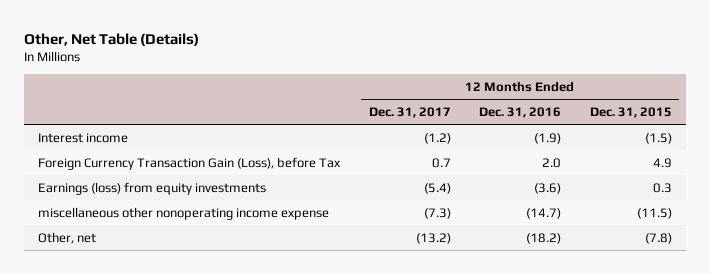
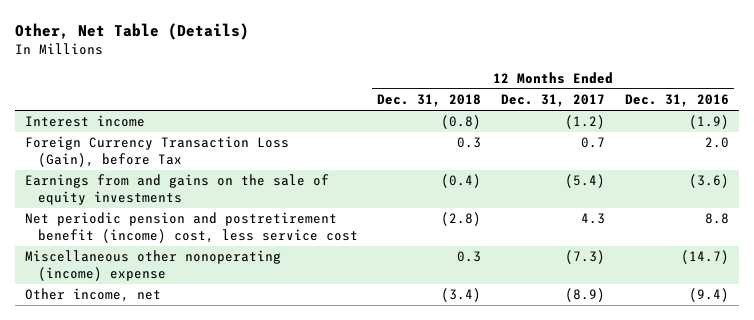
[590,106,673,118] Dec. 31, 2015 -> none
none -> [377,94,482,108] Dec. 31, 2018
[37,156,341,170] Foreign Currency Transaction Gain (Loss), before Tax -> [24,136,289,168] Foreign Currency Transaction Loss (Gain), before Tax
[37,181,266,195] Earnings (loss) from equity investments -> [24,174,329,206] Earnings from and gains on the sale of equity investments
none -> [24,212,358,244] Net periodic pension and postretirement benefit (income) cost, less service cost
[37,206,329,220] miscellaneous other nonoperating income expense -> [24,250,281,282] Miscellaneous other nonoperating (income) expense
[37,231,96,244] Other, net -> [24,288,161,303] Other income, net
[415,232,451,244] (13.2) -> [565,288,606,303] (8.9)
[526,232,562,244] (18.2) -> [689,288,730,303] (9.4)

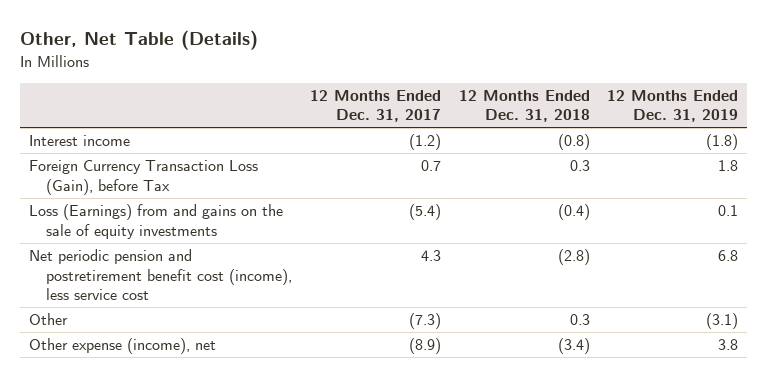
[625,94,730,108] Dec. 31, 2016 -> none
none -> [607,89,739,123] 12 Months Ended Dec. 31, 2019
[24,174,329,206] Earnings from and gains on the sale of equity investments -> [29,204,284,239] Loss (Earnings) from and gains on the sale of equity investments
[24,212,358,244] Net periodic pension and postretirement benefit (income) cost, less service cost -> [29,249,293,300] Net periodic pension and postretirement benefit cost (income), less service cost
[24,250,281,282] Miscellaneous other nonoperating (income) expense -> [29,313,69,326] Other
[24,288,161,303] Other income, net -> [29,338,217,355] Other expense (income), net

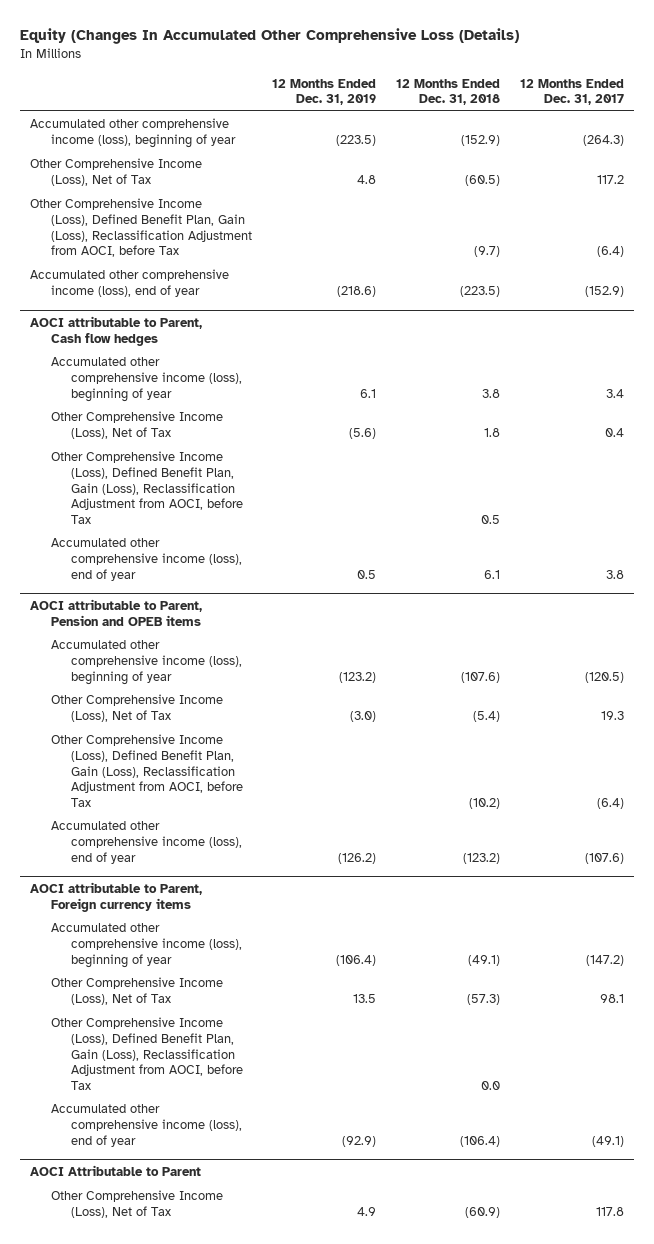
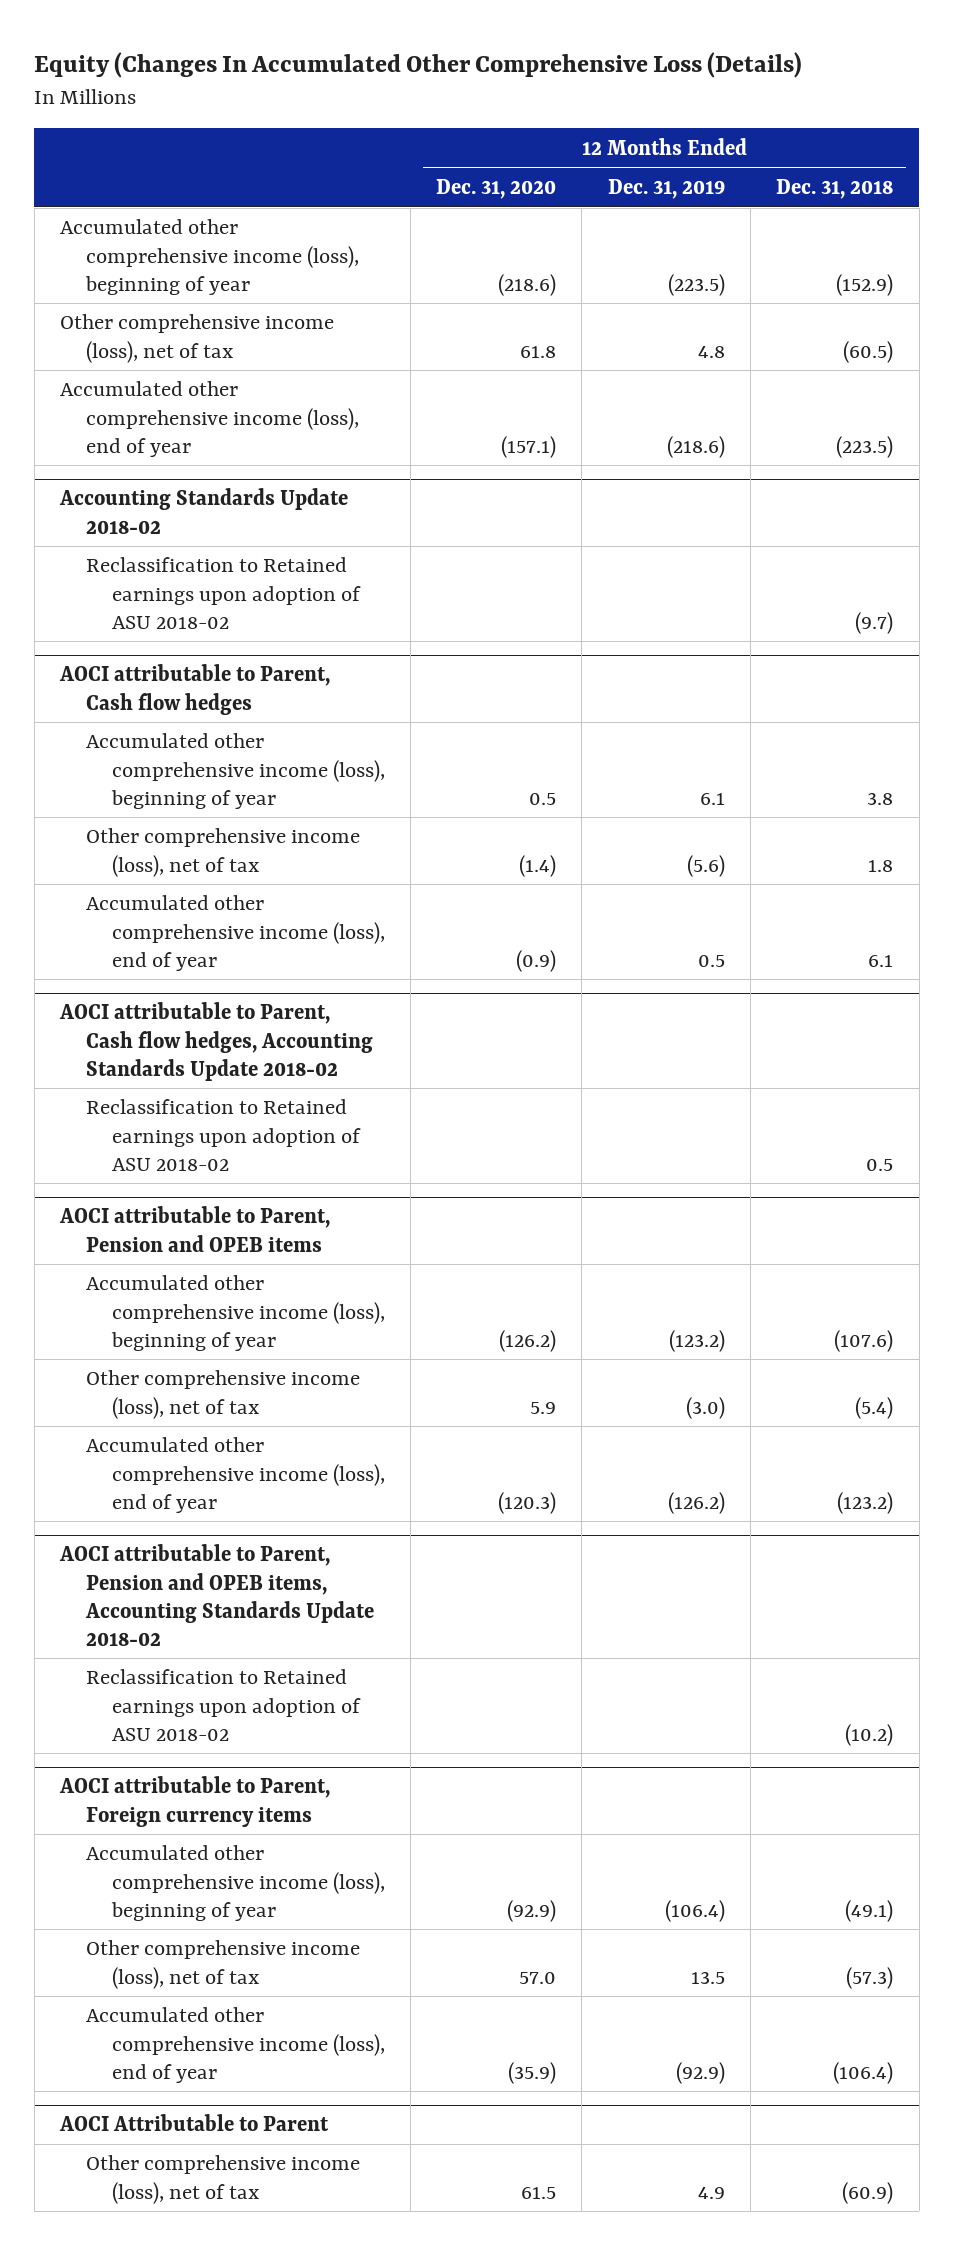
[520,78,625,106] 12 Months Ended Dec. 31, 2017 -> none
none -> [436,179,557,200] Dec. 31, 2020
[30,198,252,258] Other Comprehensive Income (Loss), Defined Benefit Plan, Gain (Loss), Reclassification Adjustment from AOCI, before Tax -> none
[30,158,203,186] Other Comprehensive Income (Loss), Net of Tax -> [59,314,334,363] Other comprehensive income (loss), net of tax
none -> [58,488,348,534] Accounting Standards Update 2018-02
none -> [85,557,361,629] Reclassification to Retained earnings upon adoption of ASU 2018-02
[50,451,243,524] Other Comprehensive Income (Loss), Defined Benefit Plan, Gain (Loss), Reclassification Adjustment from AOCI, before Tax -> none
[50,411,223,439] Other Comprehensive Income (Loss), Net of Tax -> [85,828,360,877] Other comprehensive income (loss), net of tax
none -> [58,1002,373,1081] AOCI attributable to Parent, Cash flow hedges, Accounting Standards Update 2018-02
none -> [85,1099,361,1171] Reclassification to Retained earnings upon adoption of ASU 2018-02
[50,734,243,807] Other Comprehensive Income (Loss), Defined Benefit Plan, Gain (Loss), Reclassification Adjustment from AOCI, before Tax -> none
[50,694,223,722] Other Comprehensive Income (Loss), Net of Tax -> [85,1370,360,1419] Other comprehensive income (loss), net of tax
none -> [58,1544,374,1646] AOCI attributable to Parent, Pension and OPEB items, Accounting Standards Update 2018-02
none -> [85,1669,361,1741] Reclassification to Retained earnings upon adoption of ASU 2018-02
[50,1017,243,1090] Other Comprehensive Income (Loss), Defined Benefit Plan, Gain (Loss), Reclassification Adjustment from AOCI, before Tax -> none
[50,977,223,1005] Other Comprehensive Income (Loss), Net of Tax -> [85,1940,360,1989] Other comprehensive income (loss), net of tax
[50,1190,223,1218] Other Comprehensive Income (Loss), Net of Tax -> [85,2155,360,2204] Other comprehensive income (loss), net of tax

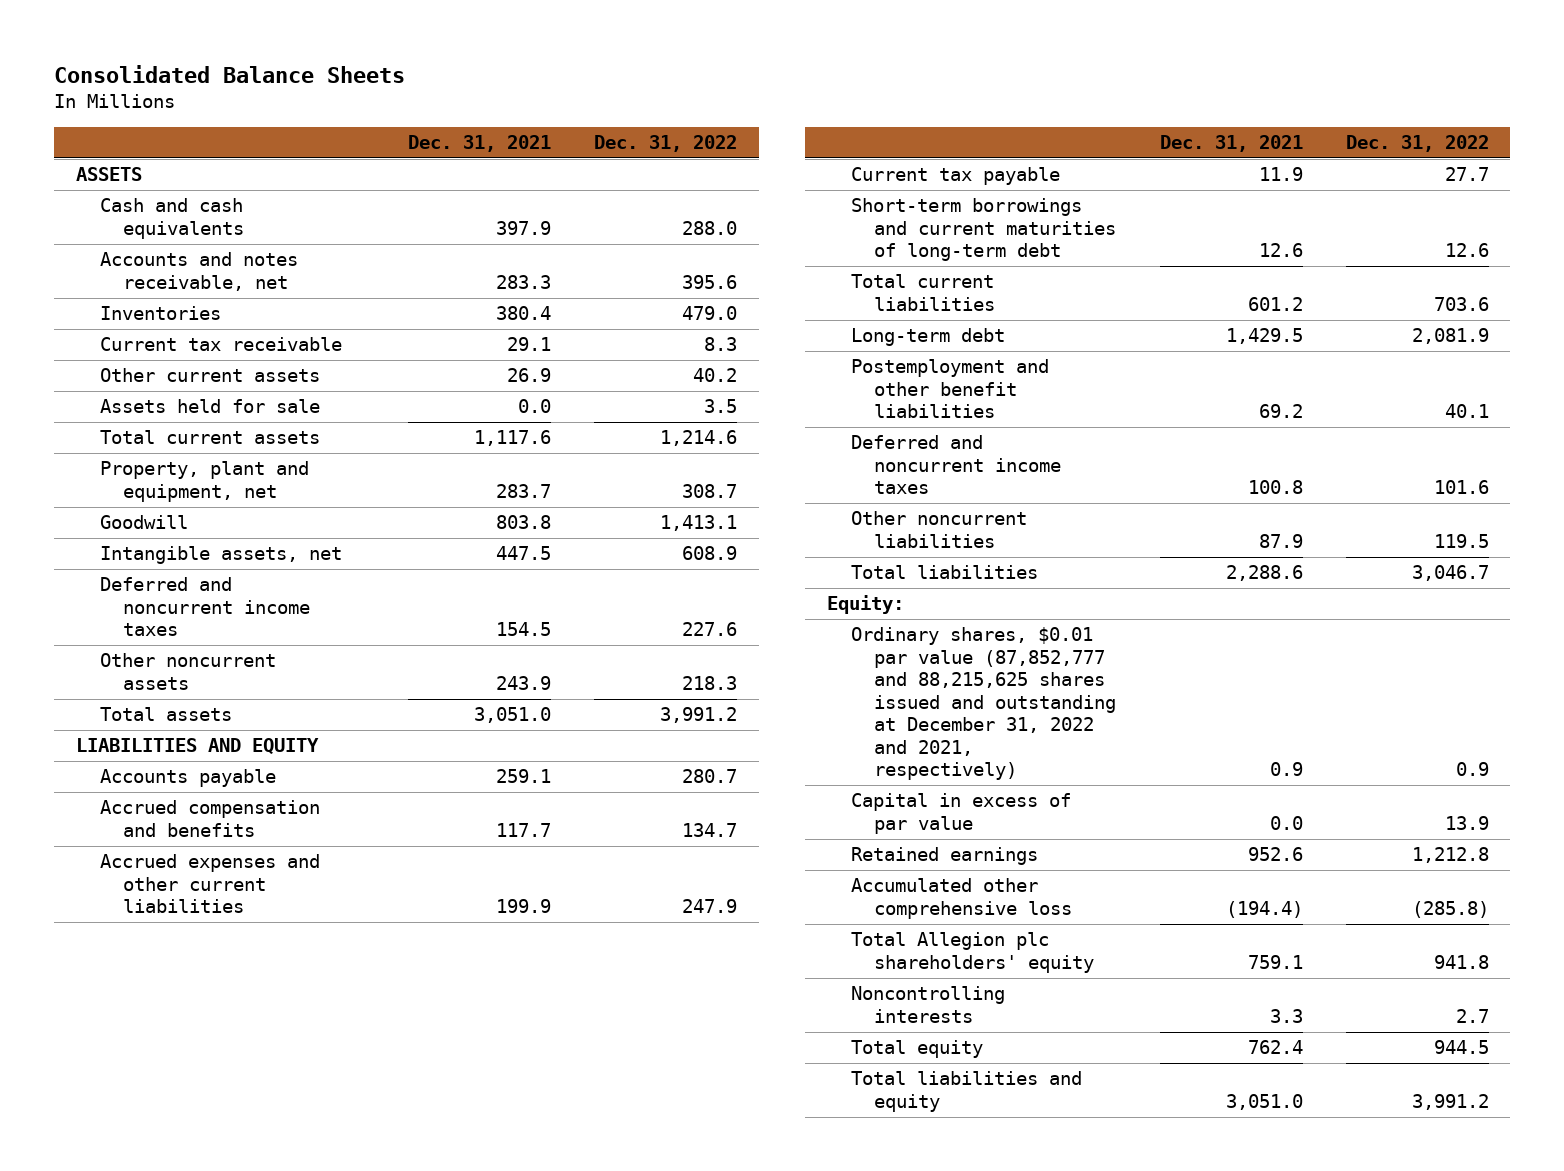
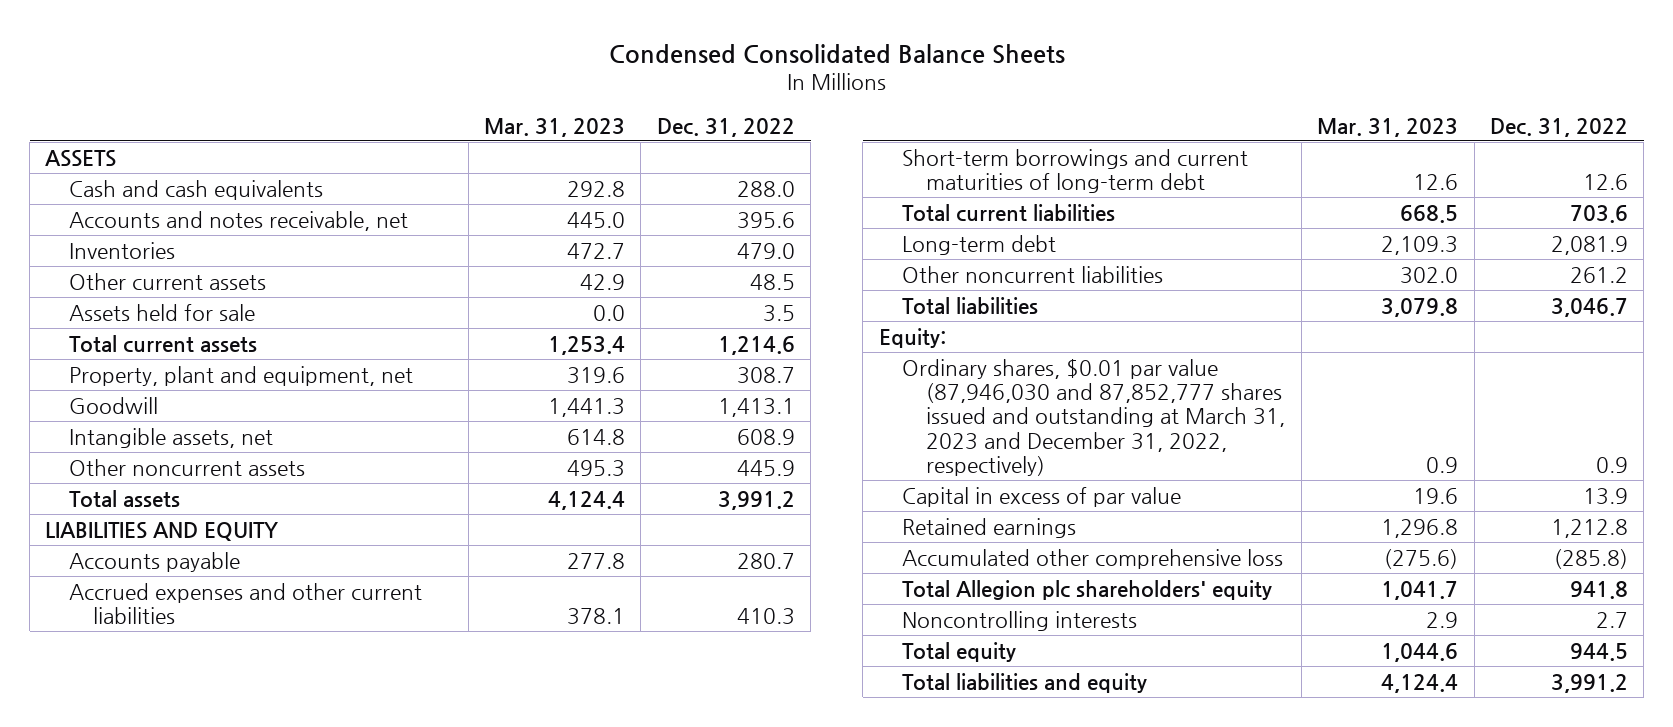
[54,65,406,84] Consolidated Balance Sheets -> [608,43,1065,64] Condensed Consolidated Balance Sheets
[408,135,552,153] Dec. 31, 2021 -> none
none -> [483,117,625,137] Mar. 31, 2023
[99,337,342,352] Current tax receivable -> none
[693,368,738,383] 40.2 -> [749,273,795,290] 48.5
[99,577,311,637] Deferred and noncurrent income taxes -> none
[682,675,738,690] 218.3 -> [736,459,795,476] 445.9
[99,800,320,837] Accrued compensation and benefits -> none
[850,167,1060,186] Current tax payable -> none
[682,899,738,914] 247.9 -> [736,608,795,626] 410.3
[850,359,1049,419] Postemployment and other benefit liabilities -> none
[850,435,1062,495] Deferred and noncurrent income taxes -> none
[1433,533,1489,548] 119.5 -> [1569,266,1628,283] 261.2
[850,627,1117,781] Ordinary shares, $0.01 par value (87,852,777 and 88,215,625 shares issued and outstanding at December 31, 2022 and 2021, respectively) -> [902,358,1286,477] Ordinary shares, $0.01 par value (87,946,030 and 87,852,777 shares issued and outstanding at March 31, 2023 and December 31, 2022, respectively)

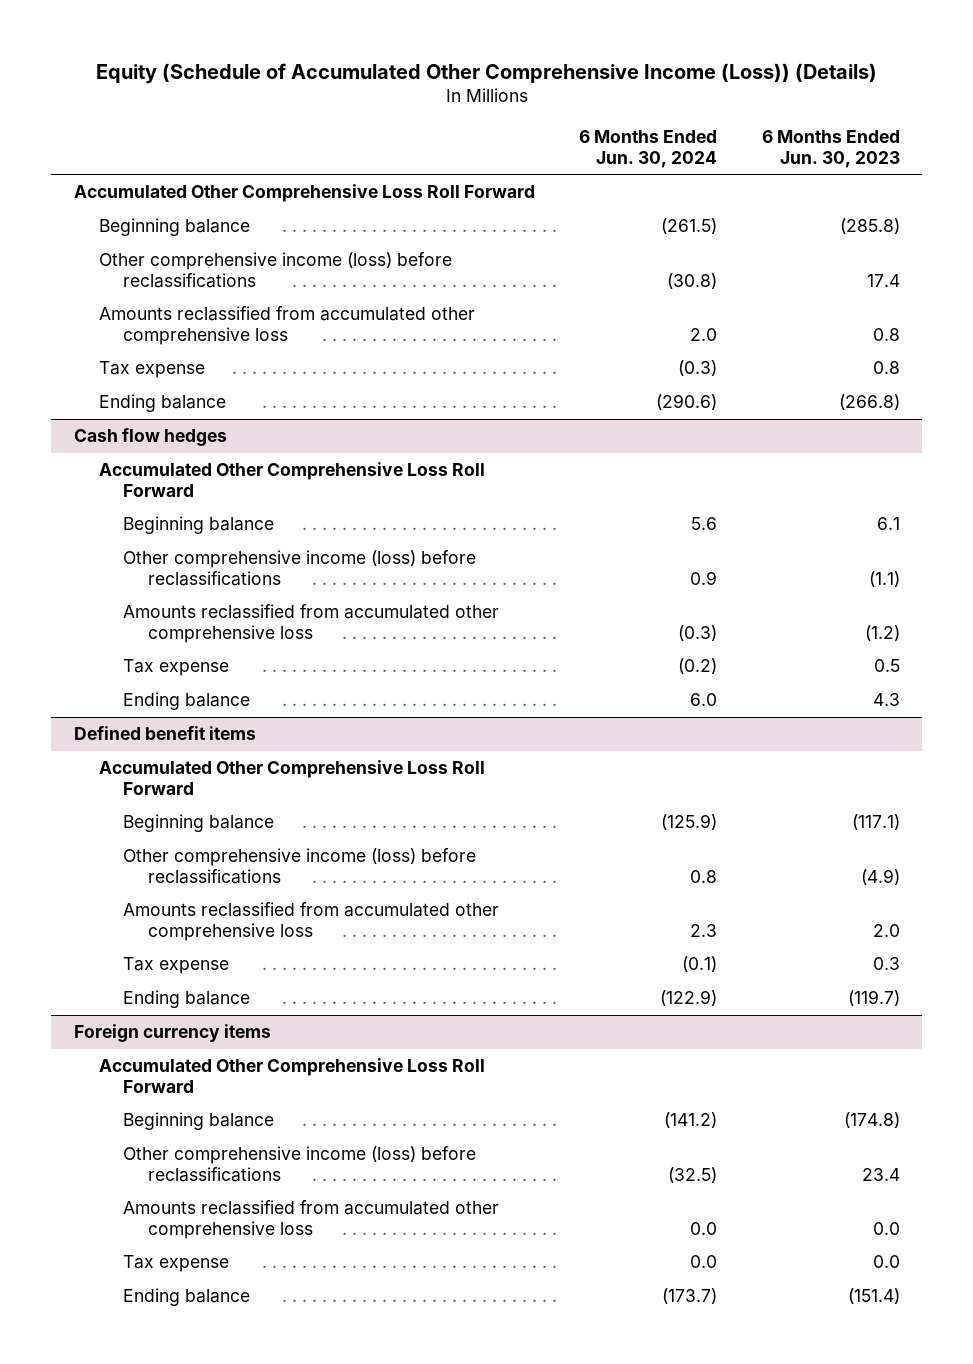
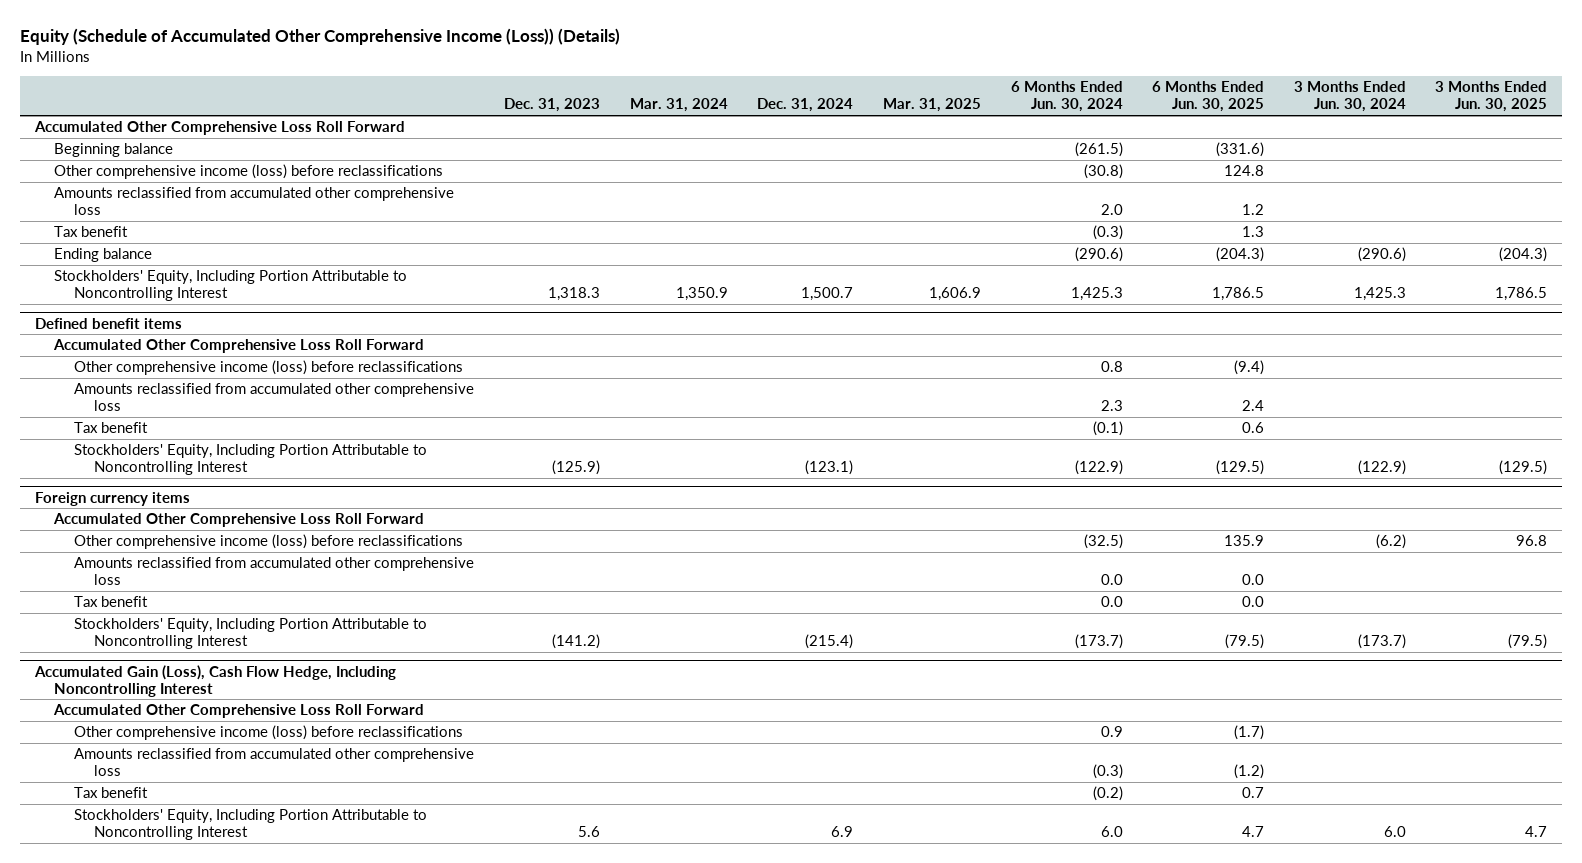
[761,130,900,168] 6 Months Ended Jun. 30, 2023 -> none
none -> [504,98,601,113] Dec. 31, 2023
none -> [629,98,728,113] Mar. 31, 2024
none -> [757,98,854,113] Dec. 31, 2024
none -> [882,98,981,113] Mar. 31, 2025
none -> [1152,81,1265,113] 6 Months Ended Jun. 30, 2025
none -> [1293,81,1406,113] 3 Months Ended Jun. 30, 2024
none -> [1435,81,1548,113] 3 Months Ended Jun. 30, 2025
[98,361,205,379] Tax expense -> [54,226,129,238] Tax benefit
[73,428,227,447] Cash flow hedges -> none
[98,462,485,497] Accumulated Other Comprehensive Loss Roll Forward -> none
[123,516,275,535] Beginning balance -> none
[123,550,477,586] Other comprehensive income (loss) before reclassifications -> none
[123,604,500,643] Amounts reclassified from accumulated other comprehensive loss -> none
[123,659,230,677] Tax expense -> none
[123,692,251,711] Ending balance -> none
none -> [54,270,408,302] Stockholders' Equity, Including Portion Attributable to Noncontrolling Interest
[123,814,275,833] Beginning balance -> none
[123,957,230,975] Tax expense -> [74,422,149,434] Tax benefit
[123,990,251,1009] Ending balance -> [74,444,428,476] Stockholders' Equity, Including Portion Attributable to Noncontrolling Interest
[123,1112,275,1131] Beginning balance -> none
[123,1255,230,1273] Tax expense -> [74,596,149,608] Tax benefit
[123,1288,251,1307] Ending balance -> [74,618,428,650] Stockholders' Equity, Including Portion Attributable to Noncontrolling Interest
none -> [33,664,396,697] Accumulated Gain (Loss), Cash Flow Hedge, Including Noncontrolling Interest
none -> [53,704,425,719] Accumulated Other Comprehensive Loss Roll Forward
none -> [74,725,464,741] Other comprehensive income (loss) before reclassifications
none -> [74,748,475,777] Amounts reclassified from accumulated other comprehensive loss
none -> [74,787,149,799] Tax benefit
none -> [74,809,428,841] Stockholders' Equity, Including Portion Attributable to Noncontrolling Interest

